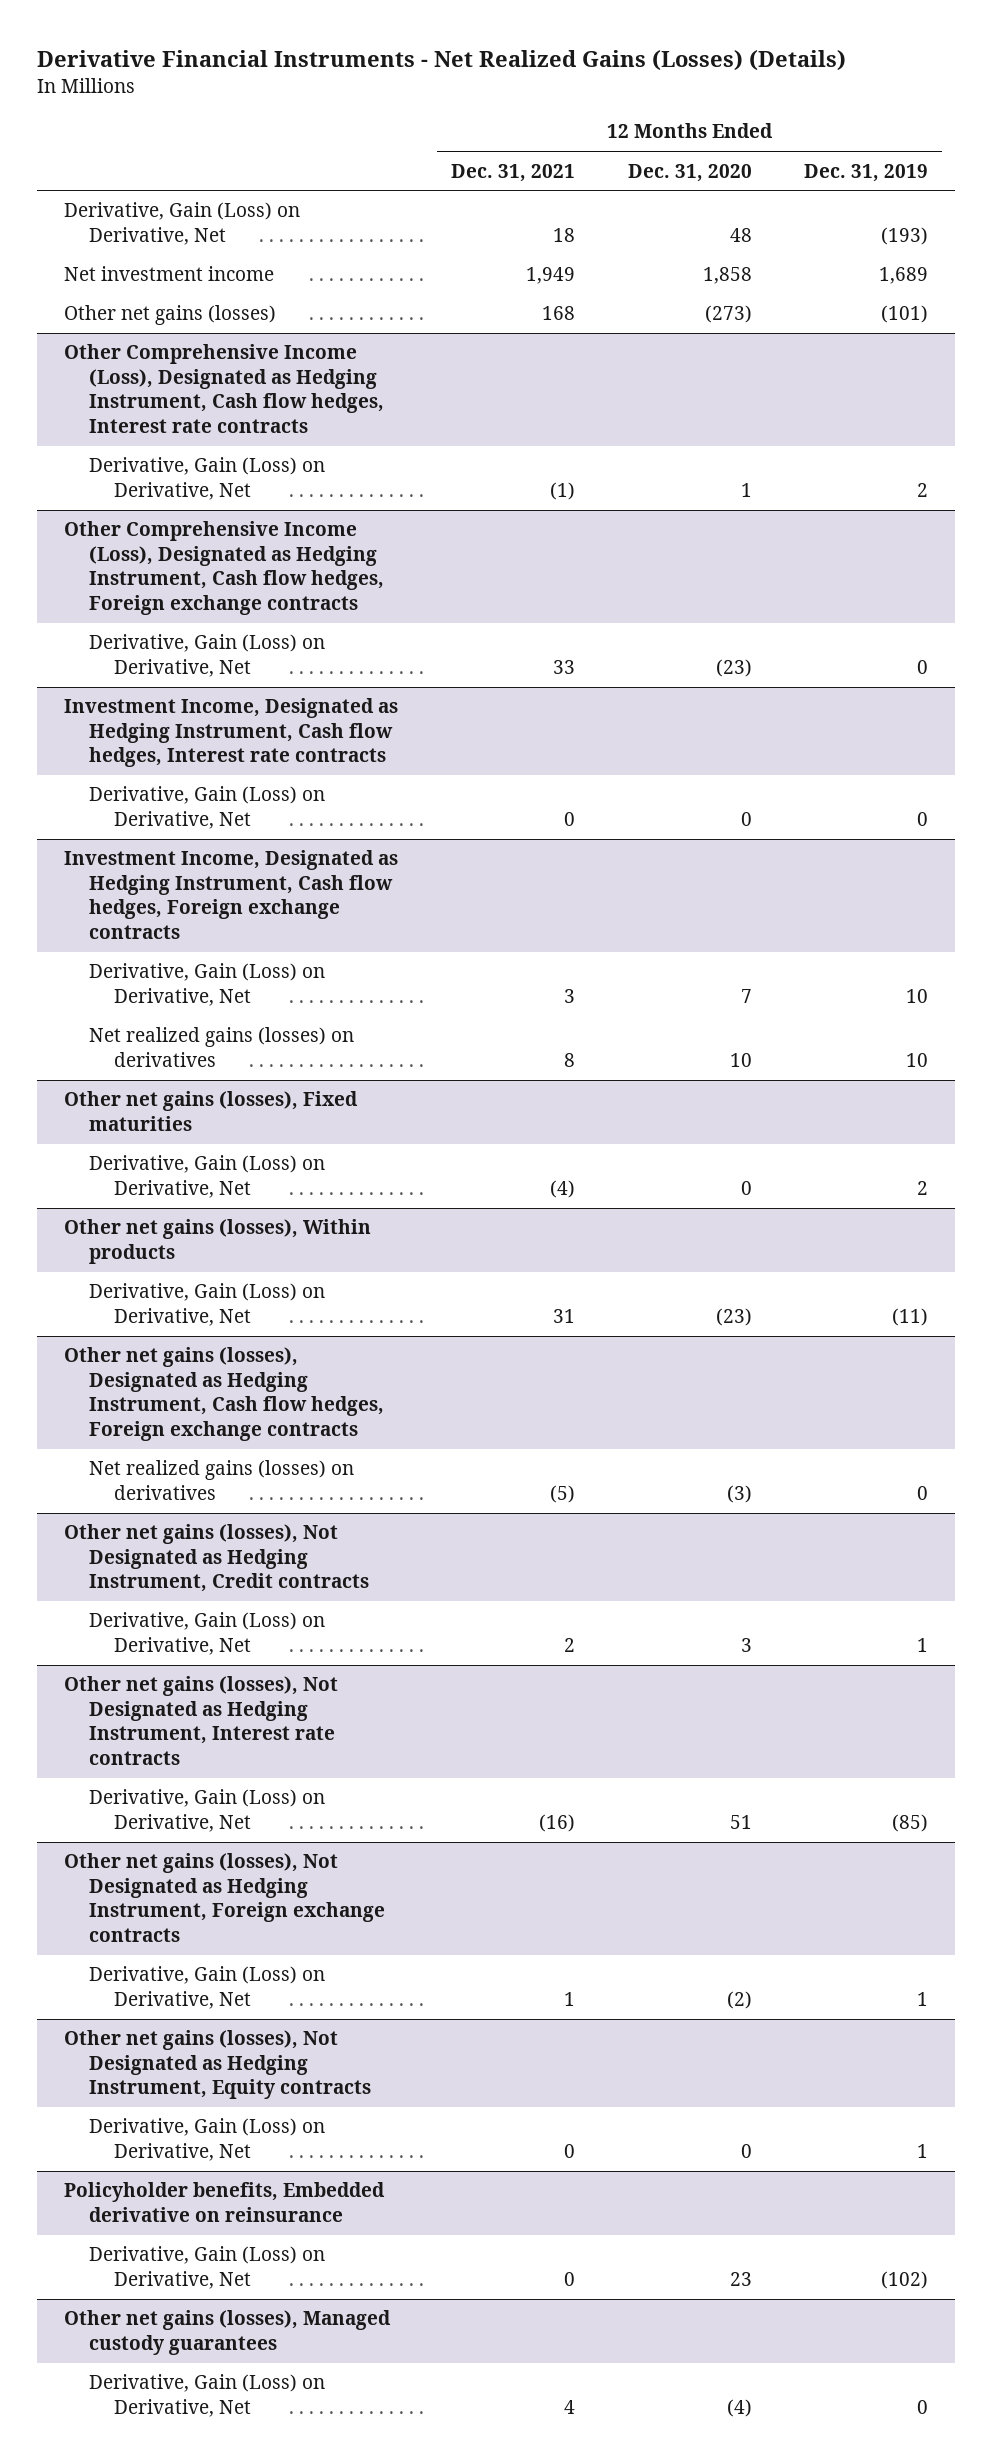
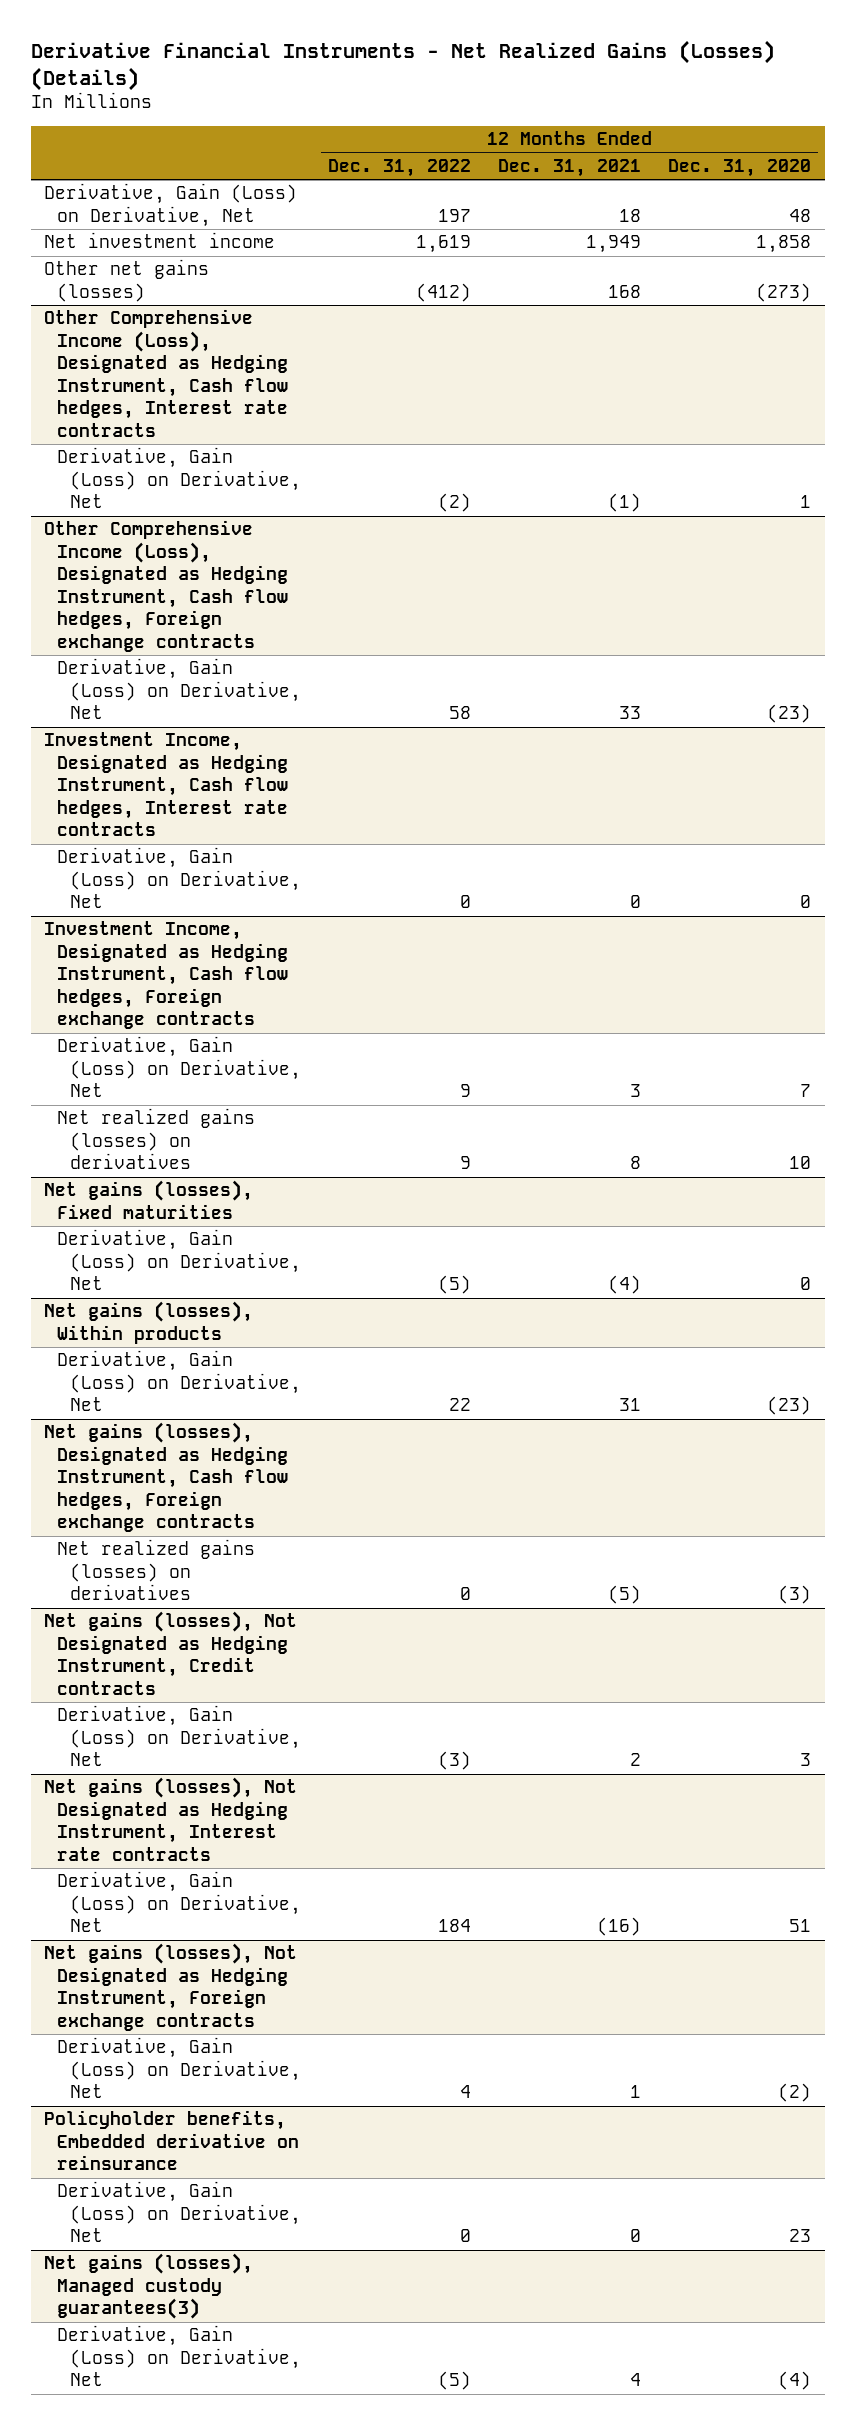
[804,163,929,182] Dec. 31, 2019 -> none
none -> [327,158,471,177] Dec. 31, 2022
[63,1091,358,1131] Other net gains (losses), Fixed maturities -> [44,1180,254,1219] Net gains (losses), Fixed maturities
[63,1219,371,1264] Other net gains (losses), Within products -> [44,1301,254,1344] Net gains (losses), Within products
[63,1347,385,1441] Other net gains (losses), Designated as Hedging Instrument, Cash flow hedges, Foreign exchange contracts -> [44,1422,289,1533] Net gains (losses), Designated as Hedging Instrument, Cash flow hedges, Foreign exchange contracts
[63,1524,370,1593] Other net gains (losses), Not Designated as Hedging Instrument, Credit contracts -> [44,1611,298,1695] Net gains (losses), Not Designated as Hedging Instrument, Credit contracts
[63,1676,338,1765] Other net gains (losses), Not Designated as Hedging Instrument, Interest rate contracts -> [44,1777,298,1861] Net gains (losses), Not Designated as Hedging Instrument, Interest rate contracts
[63,1853,386,1942] Other net gains (losses), Not Designated as Hedging Instrument, Foreign exchange contracts -> [44,1943,298,2031] Net gains (losses), Not Designated as Hedging Instrument, Foreign exchange contracts
[63,2030,372,2100] Other net gains (losses), Not Designated as Hedging Instrument, Equity contracts -> none
[89,2118,326,2161] Derivative, Gain (Loss) on Derivative, Net -> none
[63,2310,391,2355] Other net gains (losses), Managed custody guarantees -> [44,2253,254,2320] Net gains (losses), Managed custody guarantees(3)

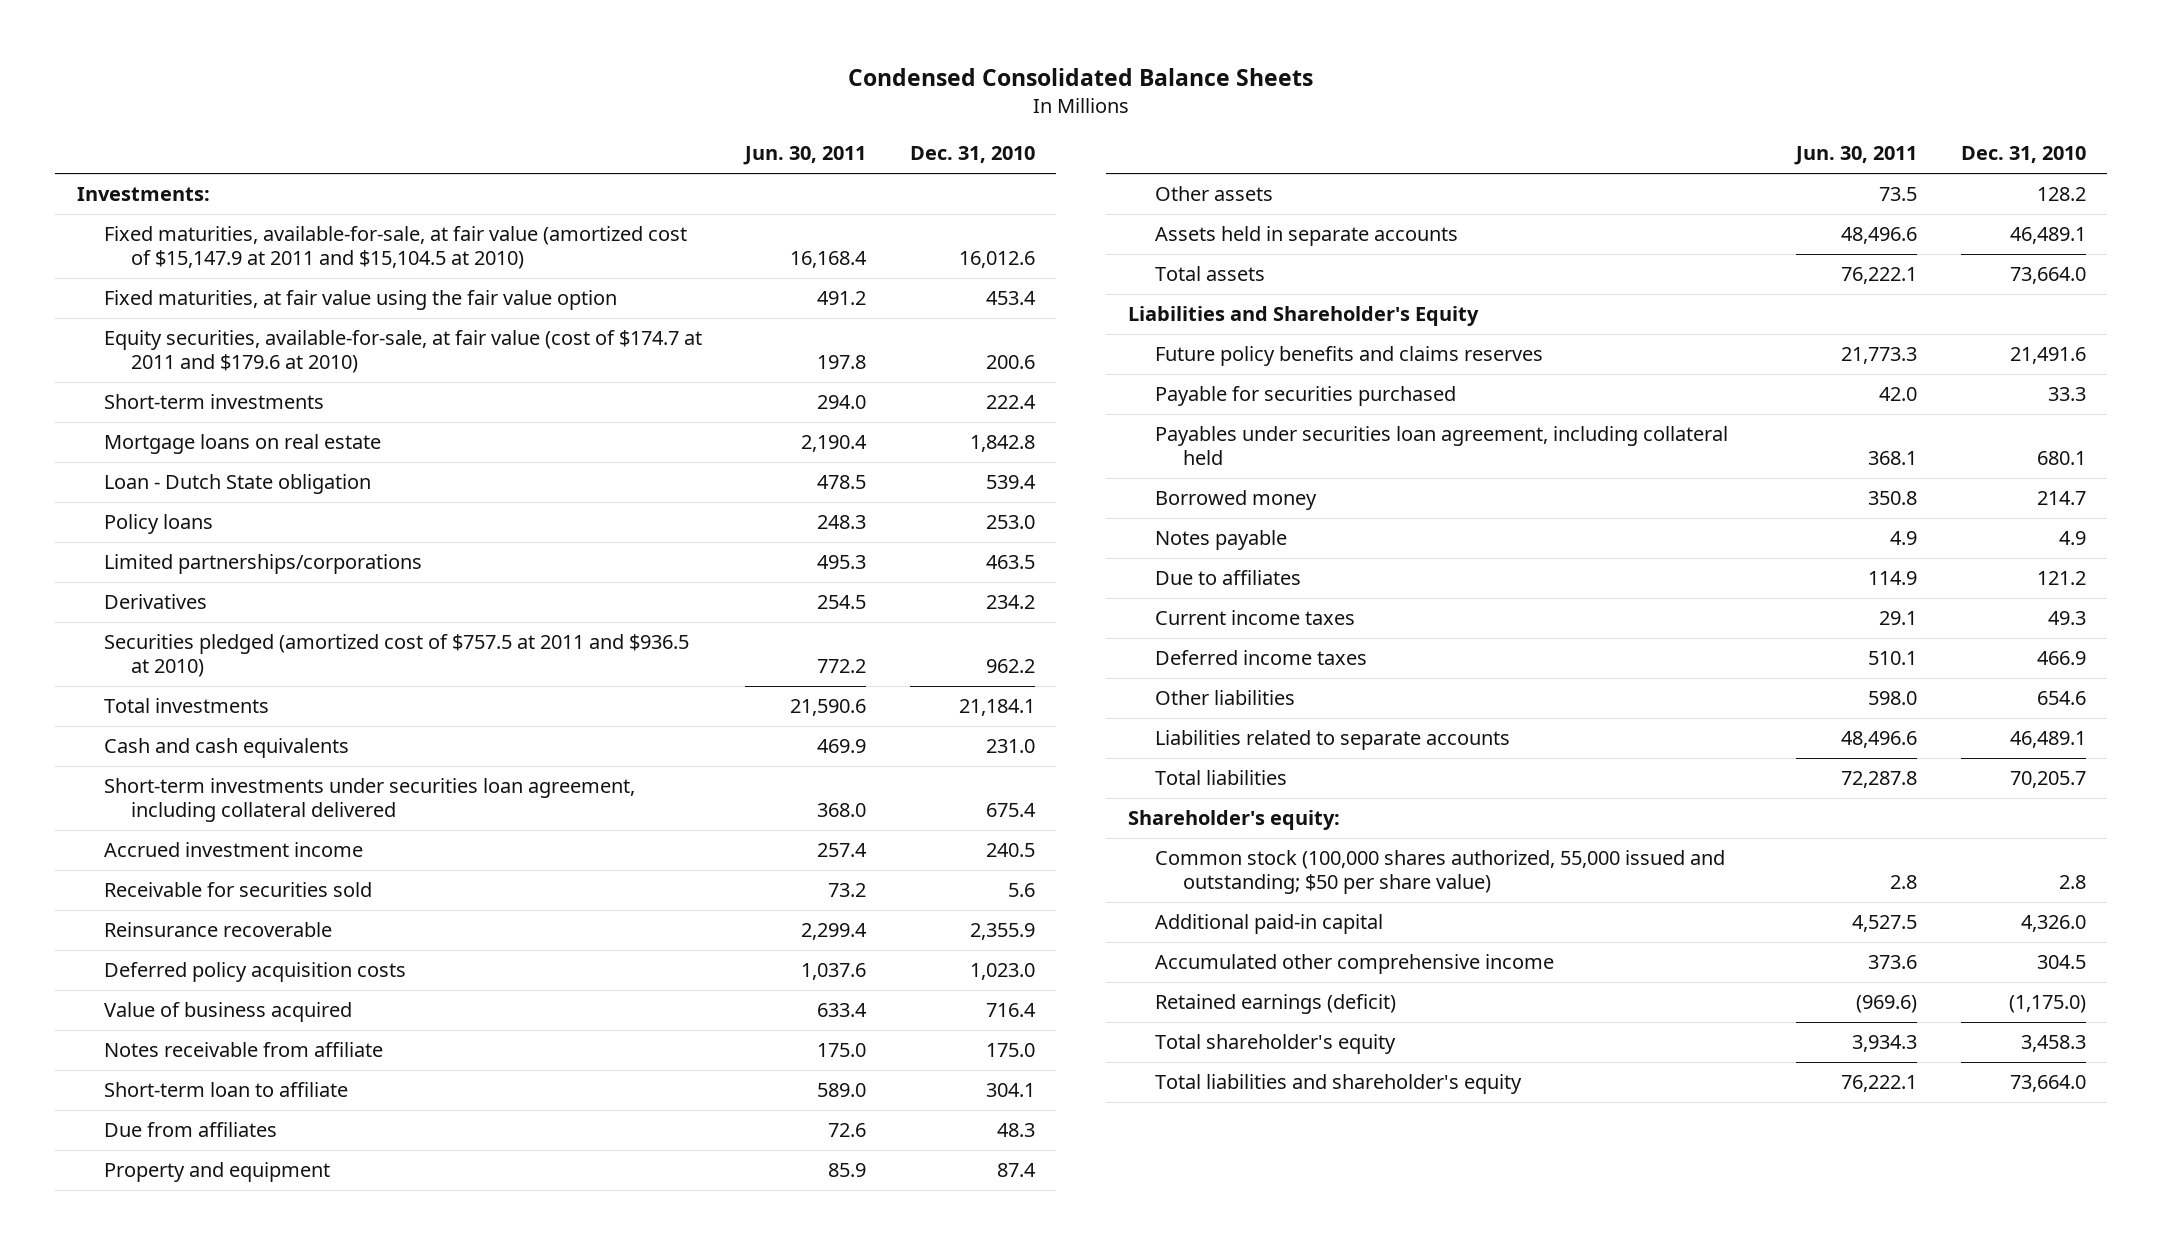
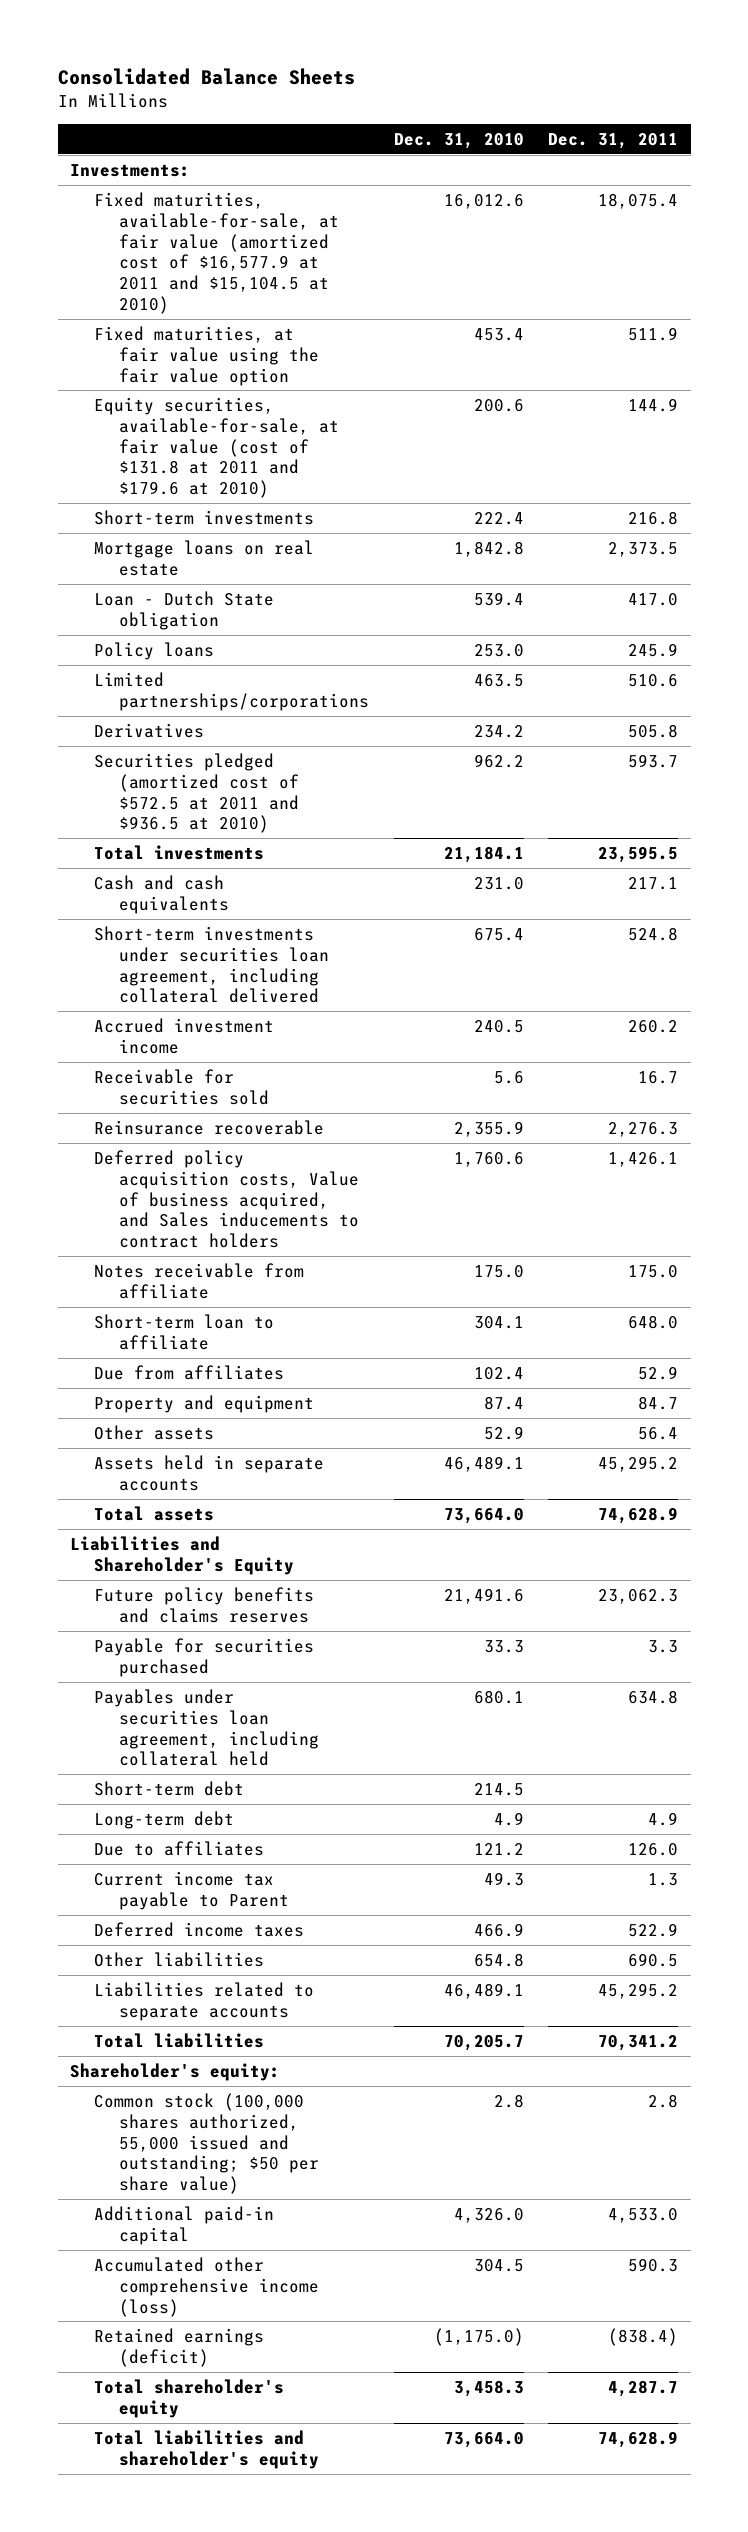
[848,68,1314,87] Condensed Consolidated Balance Sheets -> [57,67,355,85] Consolidated Balance Sheets
[743,146,867,166] Jun. 30, 2011 -> none
none -> [548,132,679,149] Dec. 31, 2011
[104,226,688,270] Fixed maturities, available-for-sale, at fair value (amortized cost of $15,147.9 at 2011 and $15,104.5 at 2010) -> [94,191,340,314] Fixed maturities, available-for-sale, at fair value (amortized cost of $16,577.9 at 2011 and $15,104.5 at 2010)
[104,330,703,374] Equity securities, available-for-sale, at fair value (cost of $174.7 at 2011 and $179.6 at 2010) -> [94,396,340,499] Equity securities, available-for-sale, at fair value (cost of $131.8 at 2011 and $179.6 at 2010)
[104,634,690,678] Securities pledged (amortized cost of $757.5 at 2011 and $936.5 at 2010) -> [94,752,300,834] Securities pledged (amortized cost of $572.5 at 2011 and $936.5 at 2010)
[104,1002,353,1023] Value of business acquired -> none
[104,962,407,983] Deferred policy acquisition costs -> [94,1149,360,1249] Deferred policy acquisition costs, Value of business acquired, and Sales inducements to contract holders
[969,963,1035,981] 1,023.0 -> [453,1151,524,1167] 1,760.6
[996,1123,1035,1138] 48.3 -> [473,1366,524,1380] 102.4
[2036,187,2086,202] 128.2 -> [483,1425,524,1440] 52.9
[1155,490,1318,511] Borrowed money -> none
none -> [94,1780,245,1796] Short-term debt
[1155,530,1288,551] Notes payable -> [94,1810,235,1829] Long-term debt
[1155,610,1356,626] Current income taxes -> [94,1870,290,1910] Current income tax payable to Parent
[2036,691,2086,706] 654.6 -> [473,1952,524,1967] 654.8
[1155,954,1555,975] Accumulated other comprehensive income -> [94,2256,320,2317] Accumulated other comprehensive income (loss)

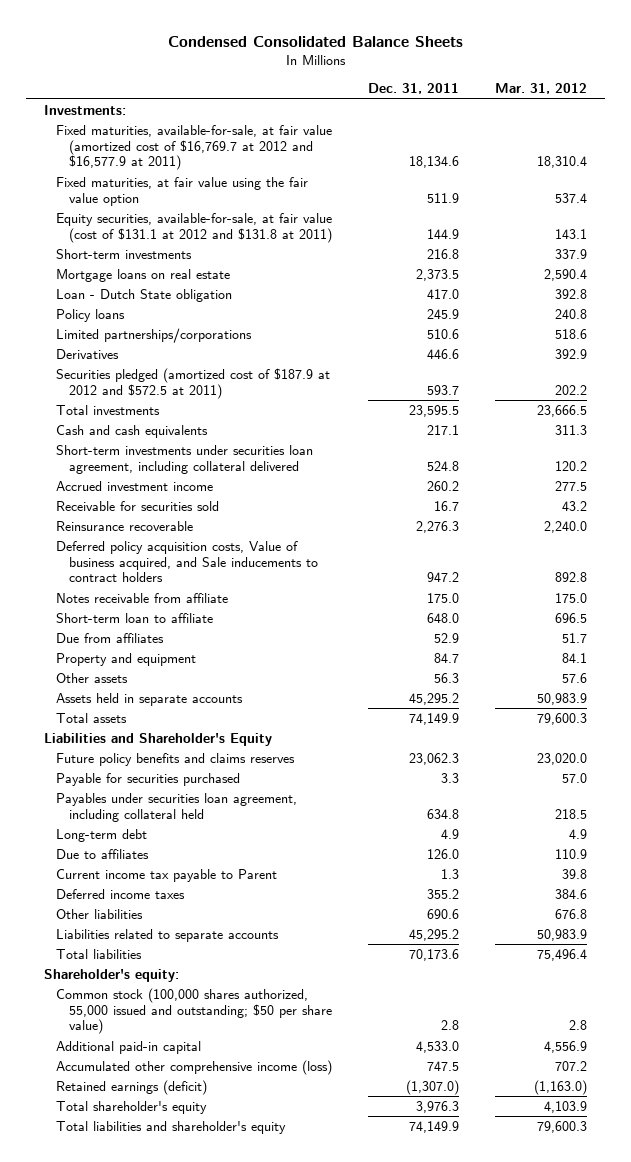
[57,67,355,85] Consolidated Balance Sheets -> [167,35,463,47] Condensed Consolidated Balance Sheets
[393,132,524,149] Dec. 31, 2010 -> none
none -> [495,83,588,95] Mar. 31, 2012
[94,191,340,314] Fixed maturities, available-for-sale, at fair value (amortized cost of $16,577.9 at 2011 and $15,104.5 at 2010) -> [56,124,333,171] Fixed maturities, available-for-sale, at fair value (amortized cost of $16,769.7 at 2012 and $16,577.9 at 2011)
[598,192,679,209] 18,075.4 -> [409,156,460,169] 18,134.6
[94,396,340,499] Equity securities, available-for-sale, at fair value (cost of $131.8 at 2011 and $179.6 at 2010) -> [56,212,333,243] Equity securities, available-for-sale, at fair value (cost of $131.1 at 2012 and $131.8 at 2011)
[628,723,679,738] 505.8 -> [427,348,460,359] 446.6
[94,752,300,834] Securities pledged (amortized cost of $572.5 at 2011 and $936.5 at 2010) -> [56,367,331,399] Securities pledged (amortized cost of $187.9 at 2012 and $572.5 at 2011)
[94,1149,360,1249] Deferred policy acquisition costs, Value of business acquired, and Sales inducements to contract holders -> [56,540,318,583] Deferred policy acquisition costs, Value of business acquired, and Sale inducements to contract holders
[608,1151,679,1167] 1,426.1 -> [427,572,460,583] 947.2
[638,1426,679,1440] 56.4 -> [434,672,460,683] 56.3
[598,1506,679,1524] 74,628.9 -> [409,712,460,725] 74,149.9
[94,1780,245,1796] Short-term debt -> none
[628,1922,679,1937] 522.9 -> [427,888,460,899] 355.2
[628,1952,679,1967] 690.5 -> [427,908,460,919] 690.6
[598,2034,679,2051] 70,341.2 -> [409,948,460,961] 70,173.6
[628,2257,679,2272] 590.3 -> [427,1060,460,1071] 747.5
[608,2327,679,2346] (838.4) -> [406,1079,460,1095] (1,307.0)
[608,2379,679,2397] 4,287.7 -> [416,1100,460,1113] 3,976.3
[598,2430,679,2448] 74,628.9 -> [409,1120,460,1133] 74,149.9

